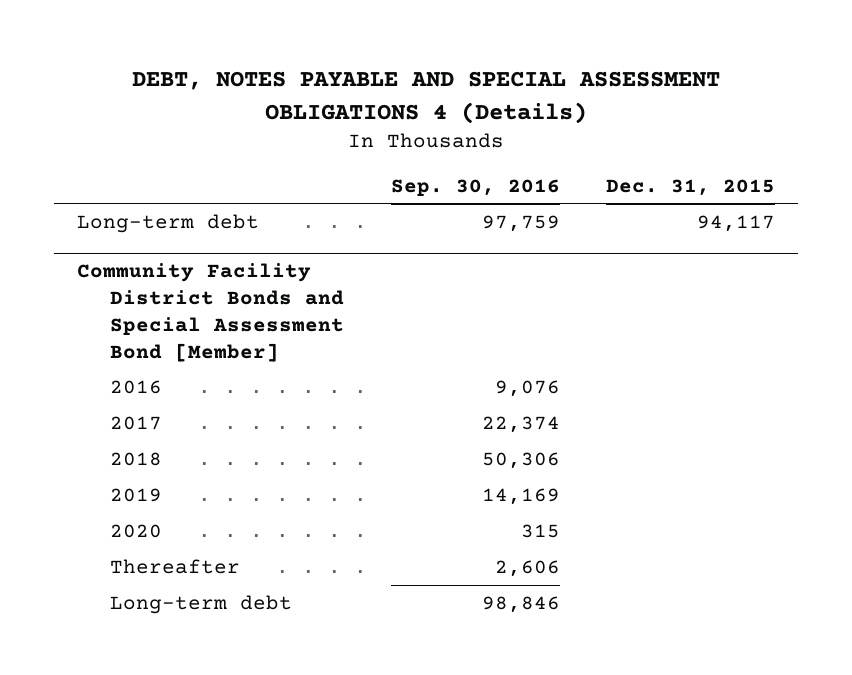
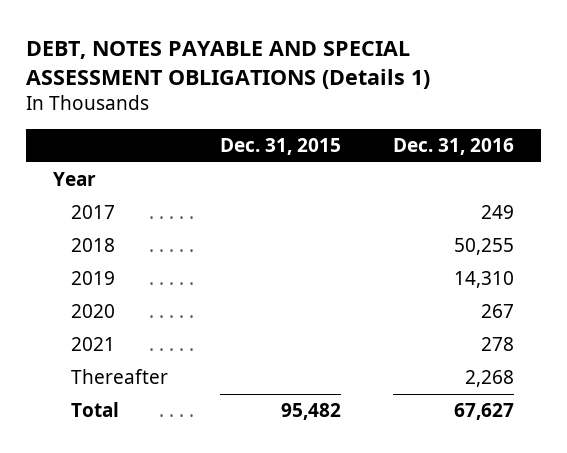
[132,71,721,124] DEBT, NOTES PAYABLE AND SPECIAL ASSESSMENT OBLIGATIONS 4 (Details) -> [26,40,431,90] DEBT, NOTES PAYABLE AND SPECIAL ASSESSMENT OBLIGATIONS (Details 1)
[390,178,560,196] Sep. 30, 2016 -> none
none -> [393,138,515,156] Dec. 31, 2016
[77,213,260,233] Long-term debt -> none
[77,263,345,362] Community Facility District Bonds and Special Assessment Bond [Member] -> none
[110,379,163,394] 2016 -> none
[110,415,163,430] 2017 -> none
[110,451,163,466] 2018 -> none
[110,487,163,502] 2019 -> none
[110,523,163,538] 2020 -> none
[110,558,241,574] Thereafter -> none
[110,594,293,614] Long-term debt -> none
none -> [52,172,96,187] Year
none -> [70,205,115,220] 2017
none -> [70,238,115,253] 2018
none -> [70,271,115,286] 2019
none -> [70,304,115,319] 2020
none -> [70,337,115,352] 2021
none -> [70,369,168,385] Thereafter
none -> [70,402,119,418] Total

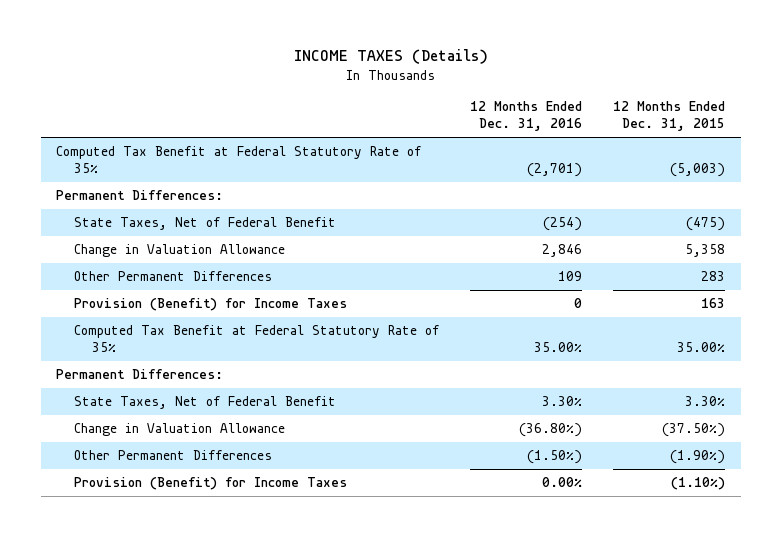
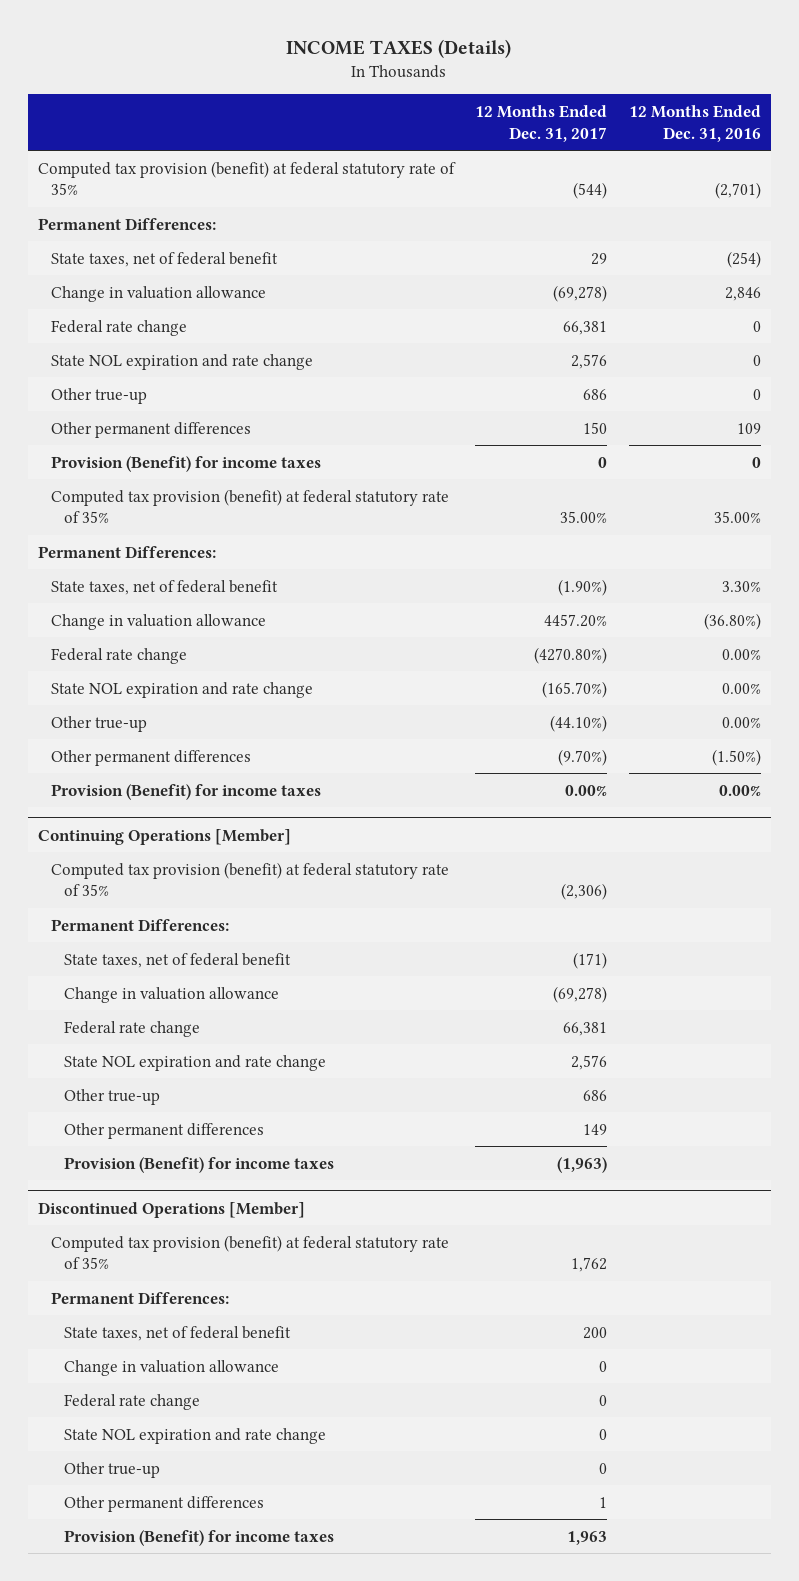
[613,101,726,131] 12 Months Ended Dec. 31, 2015 -> none
none -> [475,104,608,142] 12 Months Ended Dec. 31, 2017
[56,146,422,174] Computed Tax Benefit at Federal Statutory Rate of 35% -> [38,160,457,196] Computed tax provision (benefit) at federal statutory rate of 35%
[74,217,337,231] State Taxes, Net of Federal Benefit -> [50,251,278,267] State taxes, net of federal benefit
[74,244,286,258] Change in Valuation Allowance -> [50,285,266,302] Change in valuation allowance
none -> [50,319,187,336] Federal rate change
none -> [50,353,313,370] State NOL expiration and rate change
none -> [50,387,147,404] Other true-up
[74,271,273,282] Other Permanent Differences -> [50,421,251,438] Other permanent differences
[74,298,348,312] Provision (Benefit) for Income Taxes -> [50,455,321,472] Provision (Benefit) for income taxes
[74,325,440,353] Computed Tax Benefit at Federal Statutory Rate of 35% -> [50,488,449,524] Computed tax provision (benefit) at federal statutory rate of 35%
[74,396,337,410] State Taxes, Net of Federal Benefit -> [50,579,278,595] State taxes, net of federal benefit
[74,423,286,437] Change in Valuation Allowance -> [50,613,266,630] Change in valuation allowance
none -> [50,647,187,664] Federal rate change
none -> [50,681,313,698] State NOL expiration and rate change
none -> [50,715,147,732] Other true-up
[74,450,273,461] Other Permanent Differences -> [50,749,251,766] Other permanent differences
[74,477,348,491] Provision (Benefit) for Income Taxes -> [50,783,321,800] Provision (Benefit) for income taxes
none -> [38,828,292,845] Continuing Operations [Member]
none -> [50,861,449,897] Computed tax provision (benefit) at federal statutory rate of 35%
none -> [50,918,229,931] Permanent Differences:
none -> [63,952,291,968] State taxes, net of federal benefit
none -> [63,986,279,1003] Change in valuation allowance
none -> [63,1020,200,1037] Federal rate change
none -> [63,1054,326,1071] State NOL expiration and rate change
none -> [63,1088,160,1105] Other true-up
none -> [63,1122,264,1139] Other permanent differences
none -> [63,1156,334,1173] Provision (Benefit) for income taxes
none -> [38,1201,306,1218] Discontinued Operations [Member]
none -> [50,1234,449,1270] Computed tax provision (benefit) at federal statutory rate of 35%
none -> [50,1291,229,1304] Permanent Differences:
none -> [63,1325,291,1341] State taxes, net of federal benefit
none -> [63,1359,279,1376] Change in valuation allowance
none -> [63,1393,200,1410] Federal rate change
none -> [63,1427,326,1444] State NOL expiration and rate change
none -> [63,1461,160,1478] Other true-up
none -> [63,1495,264,1512] Other permanent differences
none -> [63,1529,334,1546] Provision (Benefit) for income taxes

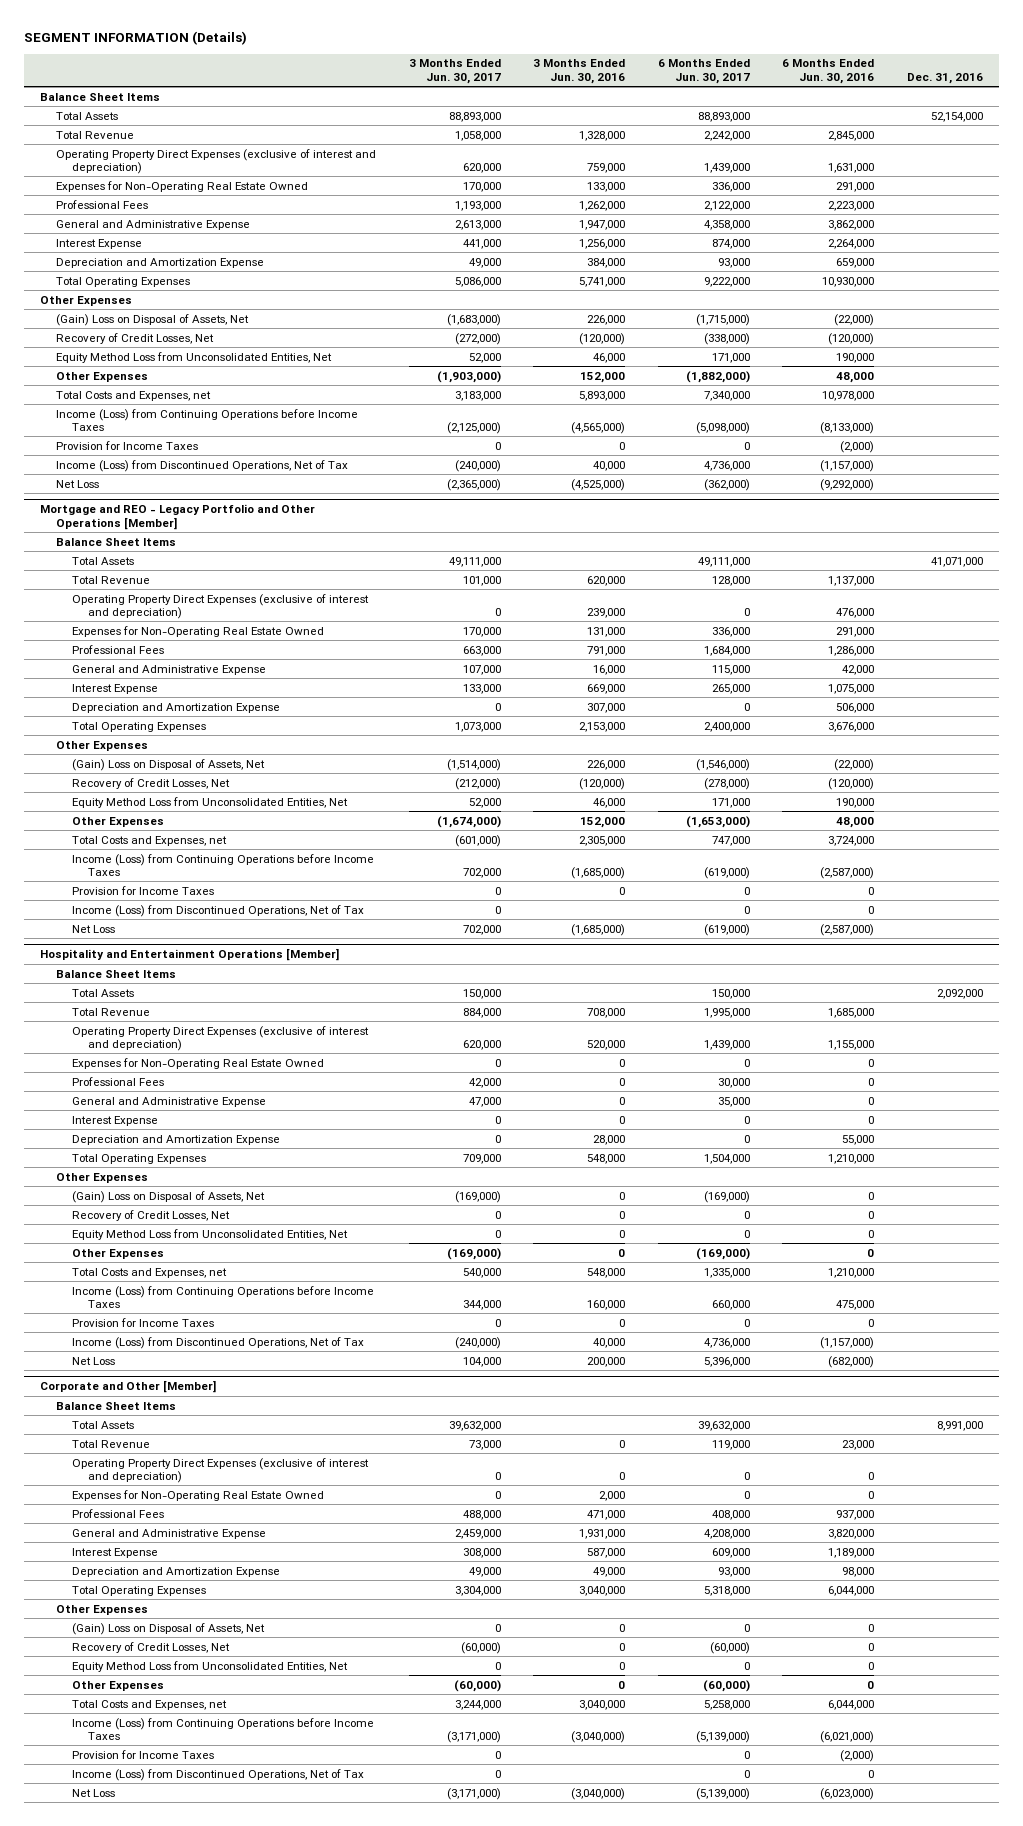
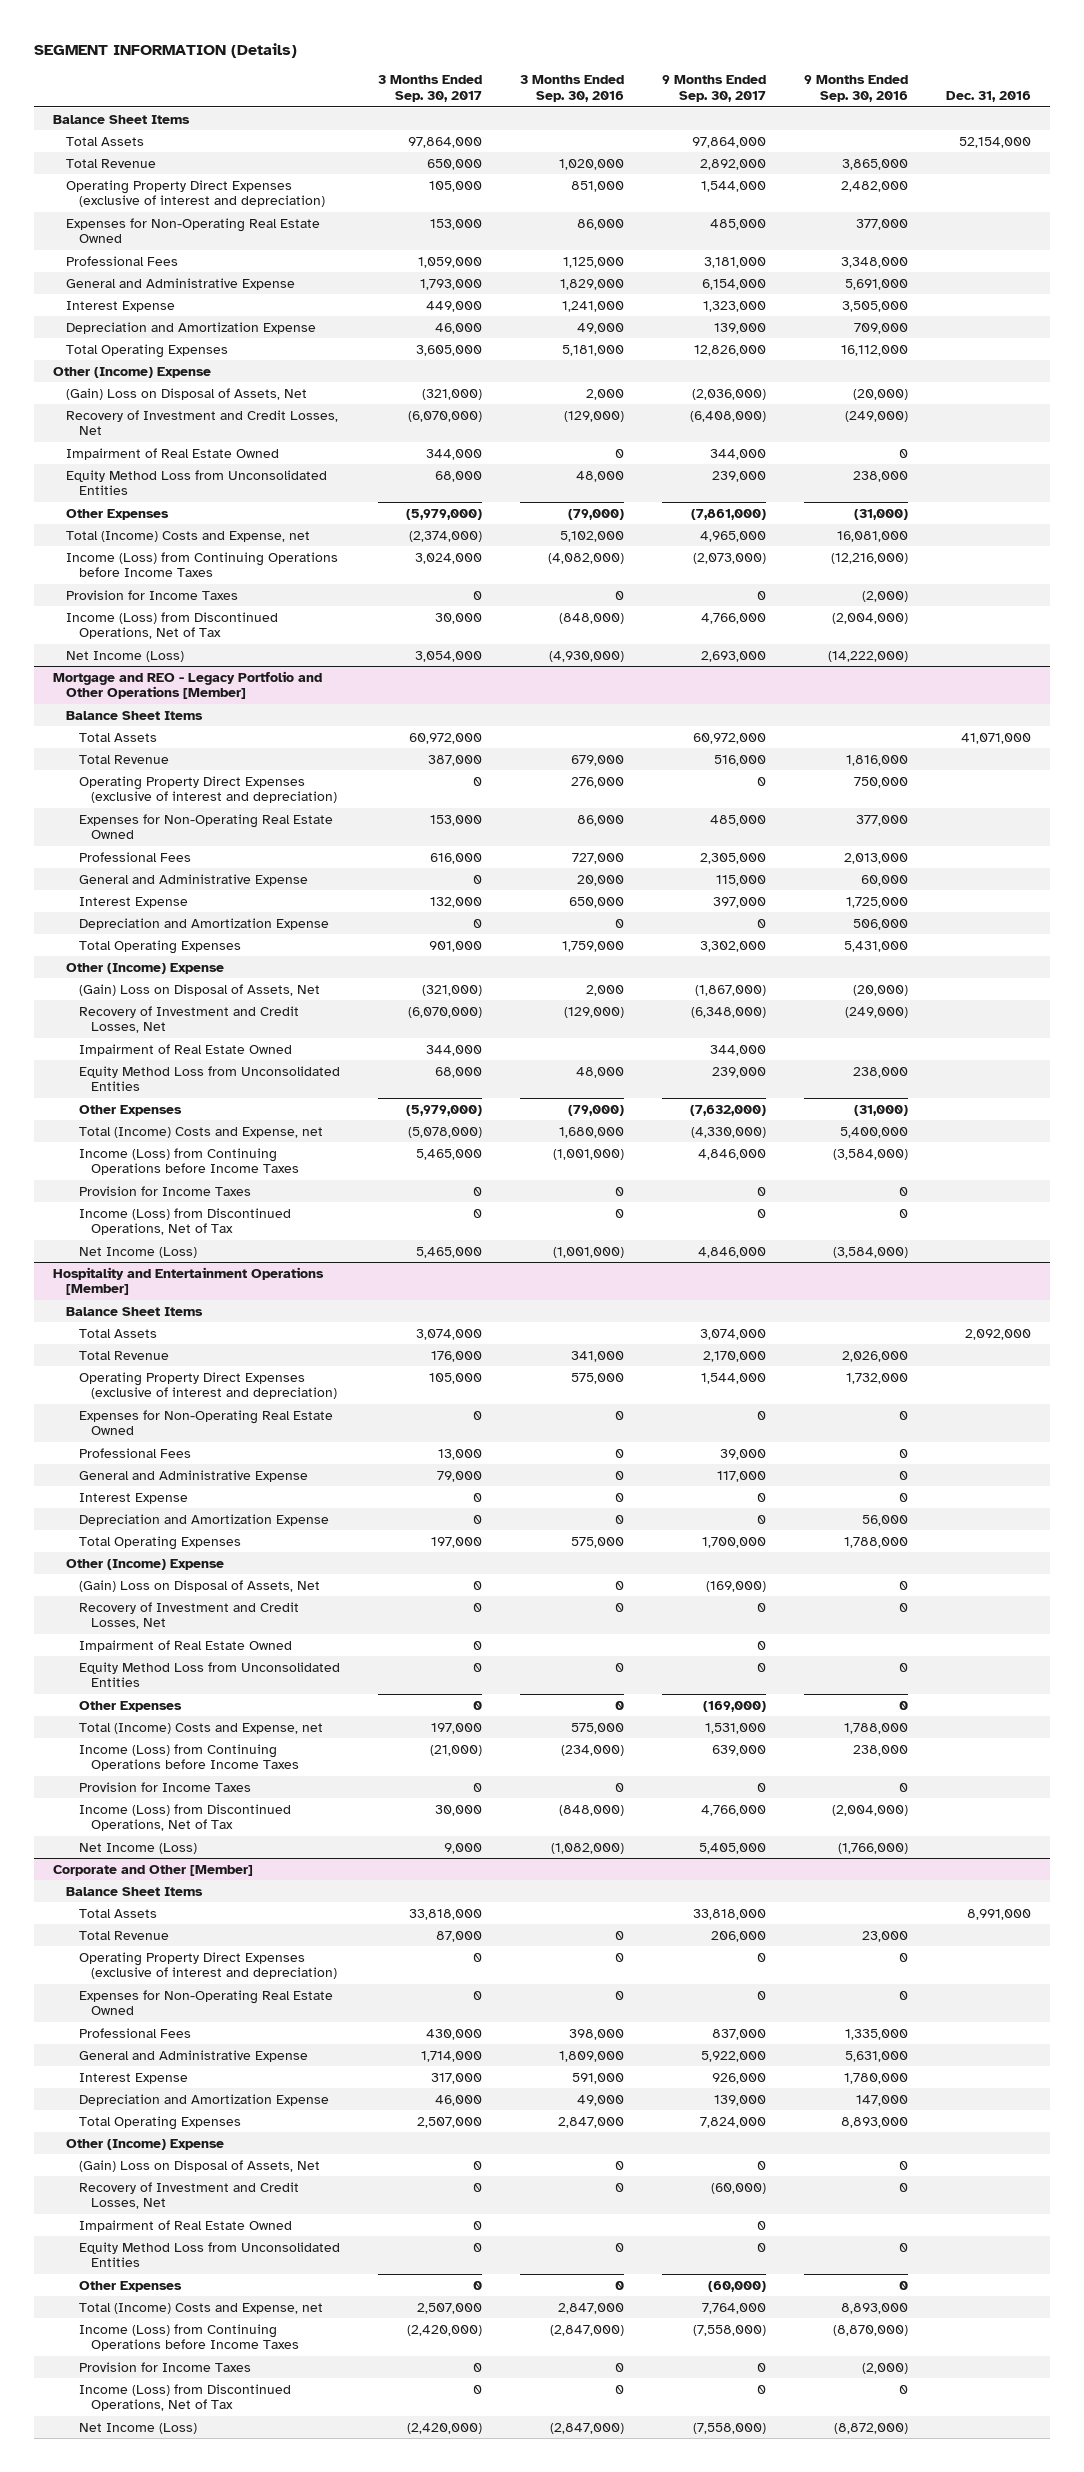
[408,59,501,84] 3 Months Ended Jun. 30, 2017 -> none
[533,59,626,84] 3 Months Ended Jun. 30, 2016 -> none
[657,59,750,84] 6 Months Ended Jun. 30, 2017 -> none
[782,59,875,84] 6 Months Ended Jun. 30, 2016 -> none
none -> [377,75,482,102] 3 Months Ended Sep. 30, 2017
none -> [519,75,624,102] 3 Months Ended Sep. 30, 2016
none -> [661,75,766,102] 9 Months Ended Sep. 30, 2017
none -> [803,75,908,102] 9 Months Ended Sep. 30, 2016
[40,295,133,306] Other Expenses -> [53,366,212,378] Other (Income) Expense
[56,332,215,344] Recovery of Credit Losses, Net -> [65,409,338,436] Recovery of Investment and Credit Losses, Net
none -> [65,447,279,460] Impairment of Real Estate Owned
[56,351,333,363] Equity Method Loss from Unconsolidated Entities, Net -> [65,469,327,496] Equity Method Loss from Unconsolidated Entities
[56,390,212,401] Total Costs and Expenses, net -> [65,530,310,542] Total (Income) Costs and Expense, net
[56,479,100,488] Net Loss -> [65,650,184,662] Net Income (Loss)
[56,740,149,751] Other Expenses -> [65,962,224,974] Other (Income) Expense
[72,777,231,789] Recovery of Credit Losses, Net -> [78,1005,299,1034] Recovery of Investment and Credit Losses, Net
none -> [78,1043,292,1056] Impairment of Real Estate Owned
[72,796,349,808] Equity Method Loss from Unconsolidated Entities, Net -> [78,1065,340,1092] Equity Method Loss from Unconsolidated Entities
[72,835,228,846] Total Costs and Expenses, net -> [78,1126,323,1138] Total (Income) Costs and Expense, net
[72,924,116,933] Net Loss -> [78,1246,197,1258] Net Income (Loss)
[56,1172,149,1183] Other Expenses -> [65,1558,224,1570] Other (Income) Expense
[72,1209,231,1221] Recovery of Credit Losses, Net -> [78,1601,299,1630] Recovery of Investment and Credit Losses, Net
none -> [78,1639,292,1652] Impairment of Real Estate Owned
[72,1228,349,1240] Equity Method Loss from Unconsolidated Entities, Net -> [78,1661,340,1688] Equity Method Loss from Unconsolidated Entities
[72,1267,228,1278] Total Costs and Expenses, net -> [78,1722,323,1734] Total (Income) Costs and Expense, net
[72,1356,116,1365] Net Loss -> [78,1842,197,1854] Net Income (Loss)
[56,1604,149,1615] Other Expenses -> [65,2138,224,2150] Other (Income) Expense
[72,1641,231,1653] Recovery of Credit Losses, Net -> [78,2181,299,2210] Recovery of Investment and Credit Losses, Net
none -> [78,2219,292,2232] Impairment of Real Estate Owned
[72,1660,349,1672] Equity Method Loss from Unconsolidated Entities, Net -> [78,2241,340,2268] Equity Method Loss from Unconsolidated Entities
[72,1699,228,1710] Total Costs and Expenses, net -> [78,2302,323,2314] Total (Income) Costs and Expense, net
[72,1788,116,1797] Net Loss -> [78,2422,197,2434] Net Income (Loss)

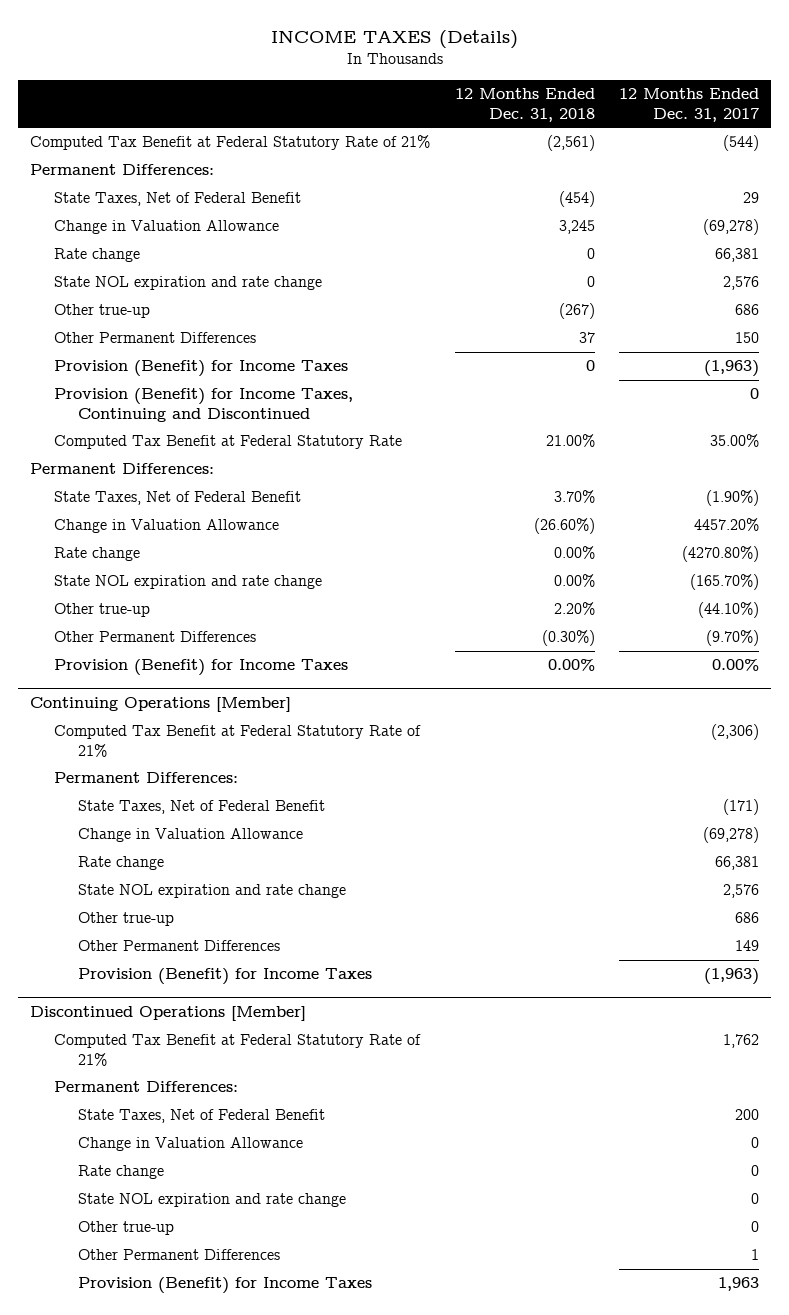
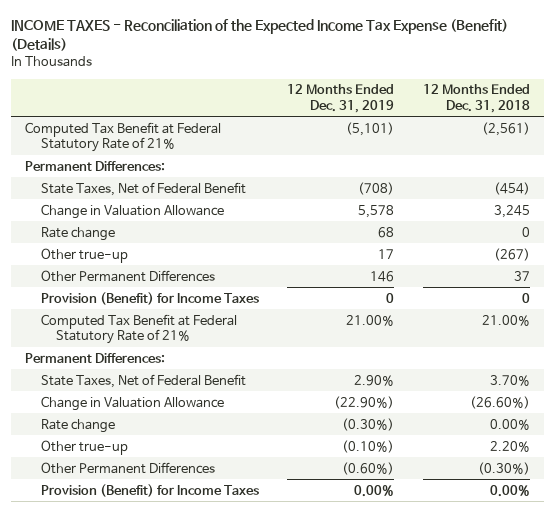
[270,29,518,49] INCOME TAXES (Details) -> [11,19,509,52] INCOME TAXES - Reconciliation of the Expected Income Tax Expense (Benefit) (Details)
[619,88,760,122] 12 Months Ended Dec. 31, 2017 -> none
none -> [287,84,395,113] 12 Months Ended Dec. 31, 2019
[54,276,323,291] State NOL expiration and rate change -> none
[54,388,354,422] Provision (Benefit) for Income Taxes, Continuing and Discontinued -> none
[54,435,403,450] Computed Tax Benefit at Federal Statutory Rate -> [40,313,237,345] Computed Tax Benefit at Federal Statutory Rate of 21%
[54,575,323,590] State NOL expiration and rate change -> none
[30,697,292,713] Continuing Operations [Member] -> none
[54,725,422,757] Computed Tax Benefit at Federal Statutory Rate of 21% -> none
[54,772,239,784] Permanent Differences: -> none
[78,800,326,815] State Taxes, Net of Federal Benefit -> none
[78,828,304,843] Change in Valuation Allowance -> none
[78,856,165,871] Rate change -> none
[78,884,347,899] State NOL expiration and rate change -> none
[78,912,175,927] Other true-up -> none
[78,940,281,952] Other Permanent Differences -> none
[78,968,373,986] Provision (Benefit) for Income Taxes -> none
[30,1006,307,1022] Discontinued Operations [Member] -> none
[54,1034,422,1066] Computed Tax Benefit at Federal Statutory Rate of 21% -> none
[54,1081,239,1093] Permanent Differences: -> none
[78,1109,326,1124] State Taxes, Net of Federal Benefit -> none
[78,1137,304,1152] Change in Valuation Allowance -> none
[78,1165,165,1180] Rate change -> none
[78,1193,347,1208] State NOL expiration and rate change -> none
[78,1221,175,1236] Other true-up -> none
[78,1249,281,1261] Other Permanent Differences -> none
[78,1277,373,1295] Provision (Benefit) for Income Taxes -> none

